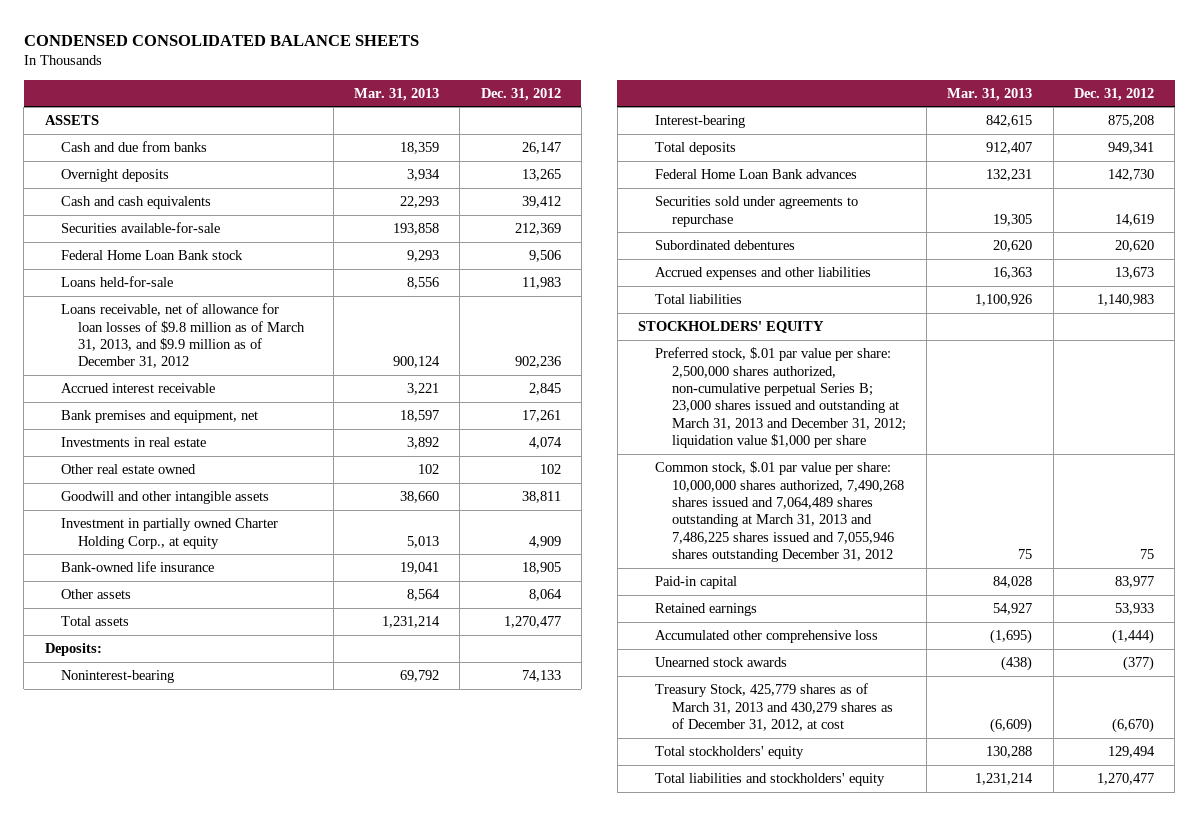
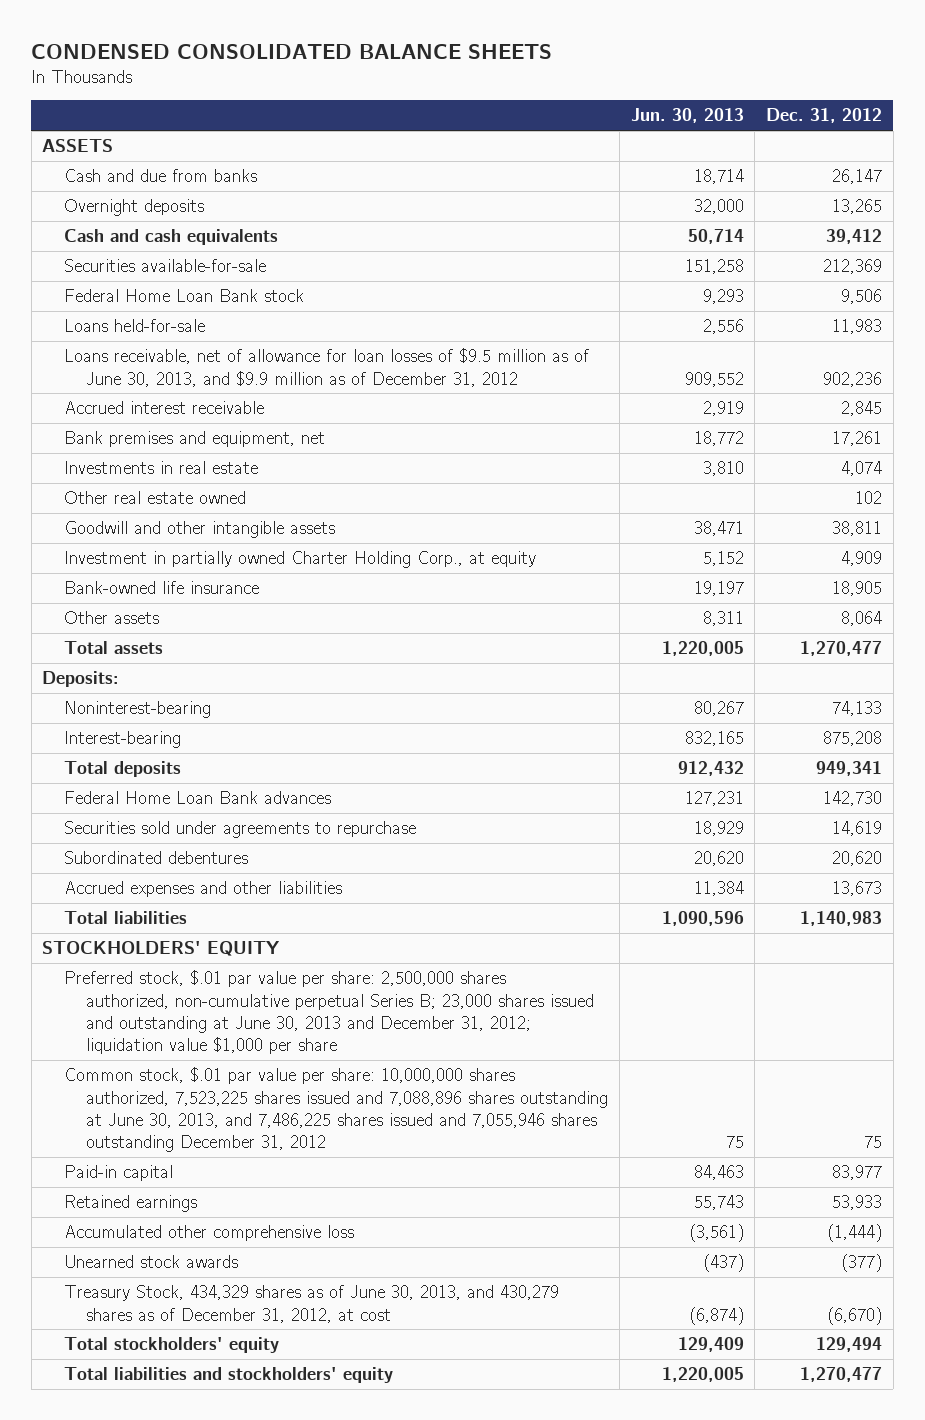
[353,87,439,101] Mar. 31, 2013 -> none
none -> [630,108,744,124] Jun. 30, 2013
[61,303,306,369] Loans receivable, net of allowance for loan losses of $9.8 million as of March 31, 2013, and $9.9 million as of December 31, 2012 -> [64,348,590,387] Loans receivable, net of allowance for loan losses of $9.5 million as of June 30, 2013, and $9.9 million as of December 31, 2012
[654,347,906,449] Preferred stock, $.01 par value per share: 2,500,000 shares authorized, non-cumulative perpetual Series B; 23,000 shares issued and outstanding at March 31, 2013 and December 31, 2012; liquidation value $1,000 per share -> [64,970,595,1055] Preferred stock, $.01 par value per share: 2,500,000 shares authorized, non-cumulative perpetual Series B; 23,000 shares issued and outstanding at June 30, 2013 and December 31, 2012; liquidation value $1,000 per share
[654,461,904,563] Common stock, $.01 par value per share: 10,000,000 shares authorized, 7,490,268 shares issued and 7,064,489 shares outstanding at March 31, 2013 and 7,486,225 shares issued and 7,055,946 shares outstanding December 31, 2012 -> [64,1067,609,1153] Common stock, $.01 par value per share: 10,000,000 shares authorized, 7,523,225 shares issued and 7,088,896 shares outstanding at June 30, 2013, and 7,486,225 shares issued and 7,055,946 shares outstanding December 31, 2012
[654,683,893,732] Treasury Stock, 425,779 shares as of March 31, 2013 and 430,279 shares as of December 31, 2012, at cost -> [64,1285,560,1323] Treasury Stock, 434,329 shares as of June 30, 2013, and 430,279 shares as of December 31, 2012, at cost

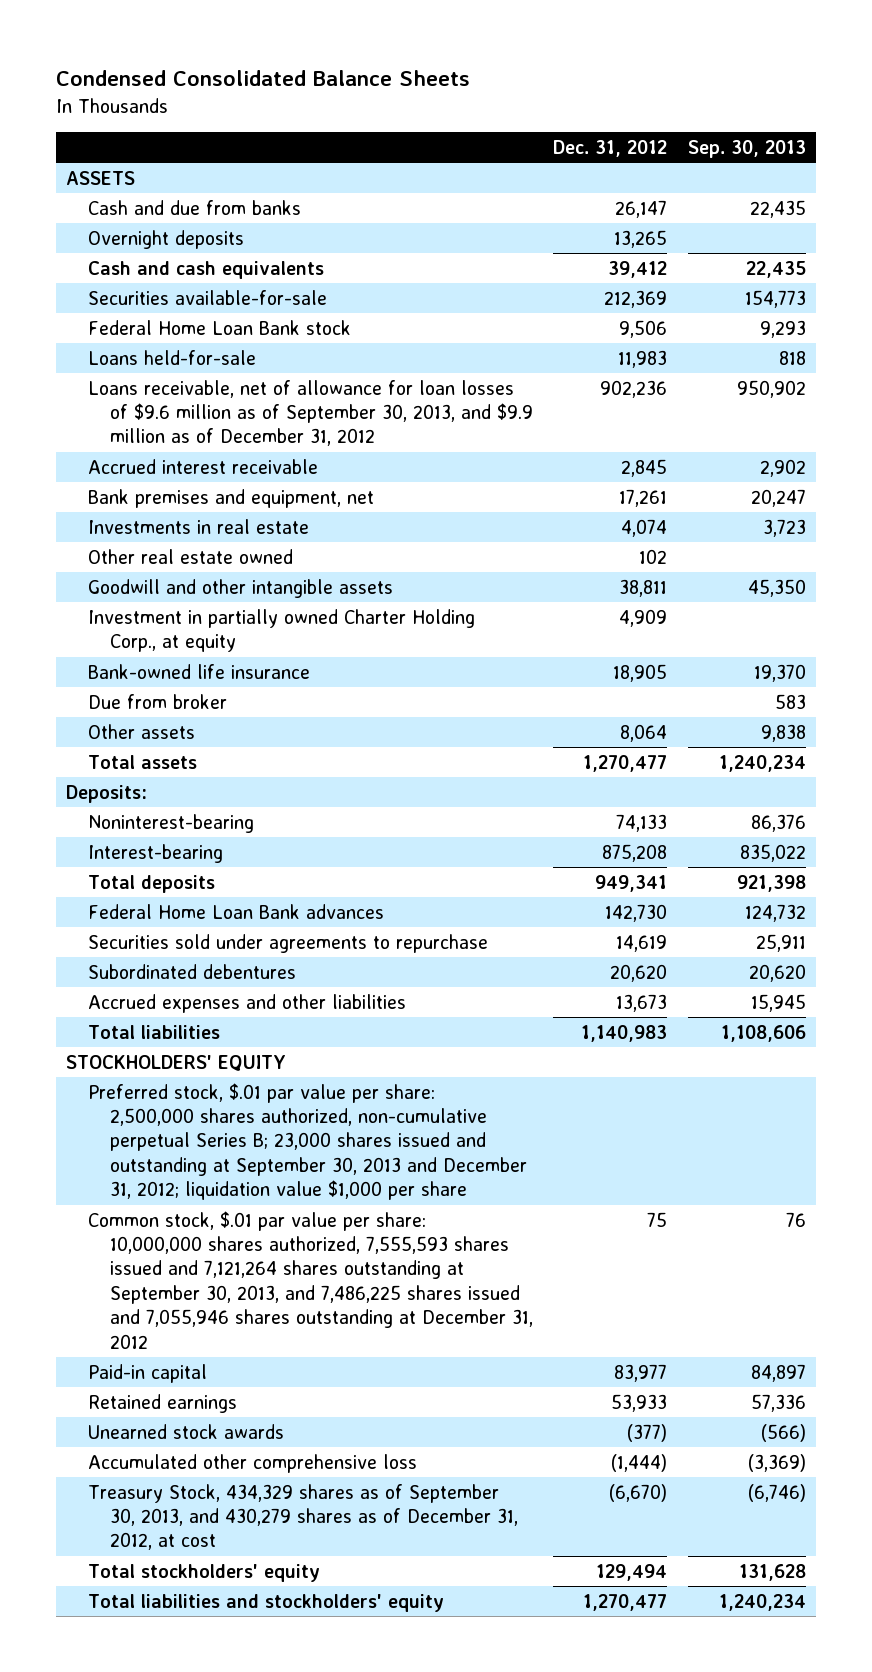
[31,43,553,59] CONDENSED CONSOLIDATED BALANCE SHEETS -> [56,70,471,87] Condensed Consolidated Balance Sheets
[630,108,744,124] Jun. 30, 2013 -> none
none -> [687,139,806,158] Sep. 30, 2013
[64,348,590,387] Loans receivable, net of allowance for loan losses of $9.5 million as of June 30, 2013, and $9.9 million as of December 31, 2012 -> [88,379,533,447] Loans receivable, net of allowance for loan losses of $9.6 million as of September 30, 2013, and $9.9 million as of December 31, 2012
none -> [88,693,228,709] Due from broker
[64,970,595,1055] Preferred stock, $.01 par value per share: 2,500,000 shares authorized, non-cumulative perpetual Series B; 23,000 shares issued and outstanding at June 30, 2013 and December 31, 2012; liquidation value $1,000 per share -> [88,1082,527,1201] Preferred stock, $.01 par value per share: 2,500,000 shares authorized, non-cumulative perpetual Series B; 23,000 shares issued and outstanding at September 30, 2013 and December 31, 2012; liquidation value $1,000 per share
[64,1067,609,1153] Common stock, $.01 par value per share: 10,000,000 shares authorized, 7,523,225 shares issued and 7,088,896 shares outstanding at June 30, 2013, and 7,486,225 shares issued and 7,055,946 shares outstanding December 31, 2012 -> [88,1210,533,1349] Common stock, $.01 par value per share: 10,000,000 shares authorized, 7,555,593 shares issued and 7,121,264 shares outstanding at September 30, 2013, and 7,486,225 shares issued and 7,055,946 shares outstanding at December 31, 2012
[64,1225,355,1242] Accumulated other comprehensive loss -> [88,1453,418,1473] Accumulated other comprehensive loss
[64,1285,560,1323] Treasury Stock, 434,329 shares as of June 30, 2013, and 430,279 shares as of December 31, 2012, at cost -> [88,1483,518,1551] Treasury Stock, 434,329 shares as of September 30, 2013, and 430,279 shares as of December 31, 2012, at cost

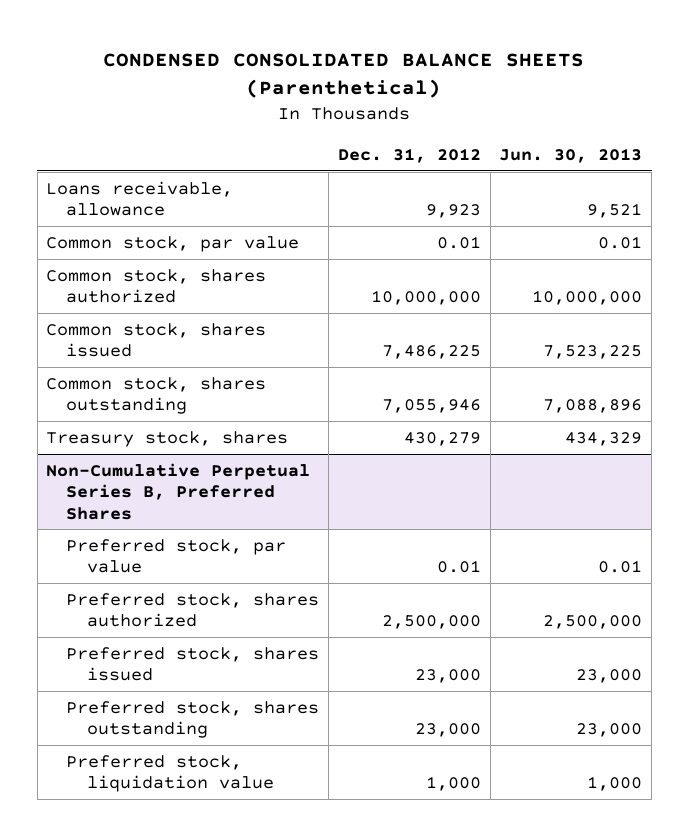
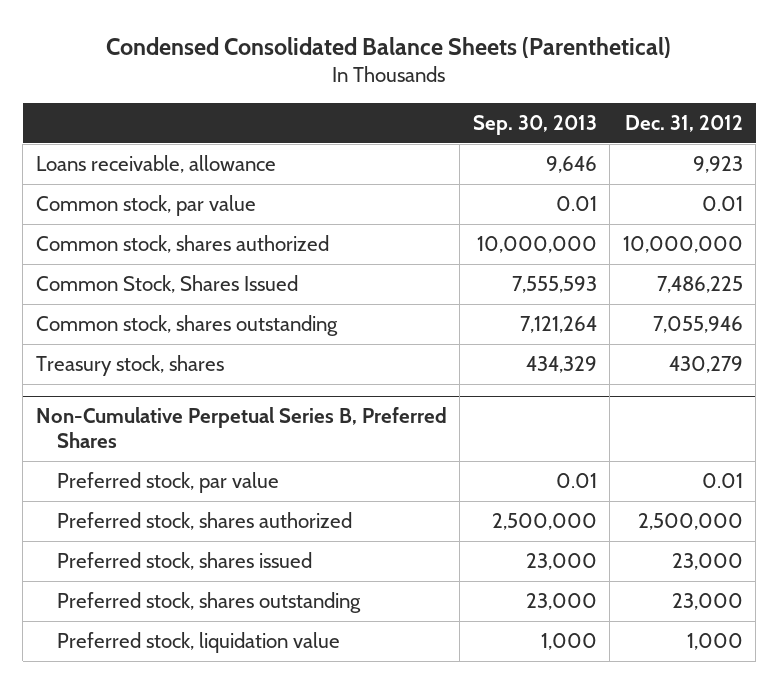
[103,52,585,99] CONDENSED CONSOLIDATED BALANCE SHEETS (Parenthetical) -> [106,36,672,58] Condensed Consolidated Balance Sheets (Parenthetical)
[499,147,643,163] Jun. 30, 2013 -> none
none -> [472,115,597,136] Sep. 30, 2013
[46,322,267,358] Common stock, shares issued -> [35,275,298,294] Common Stock, Shares Issued

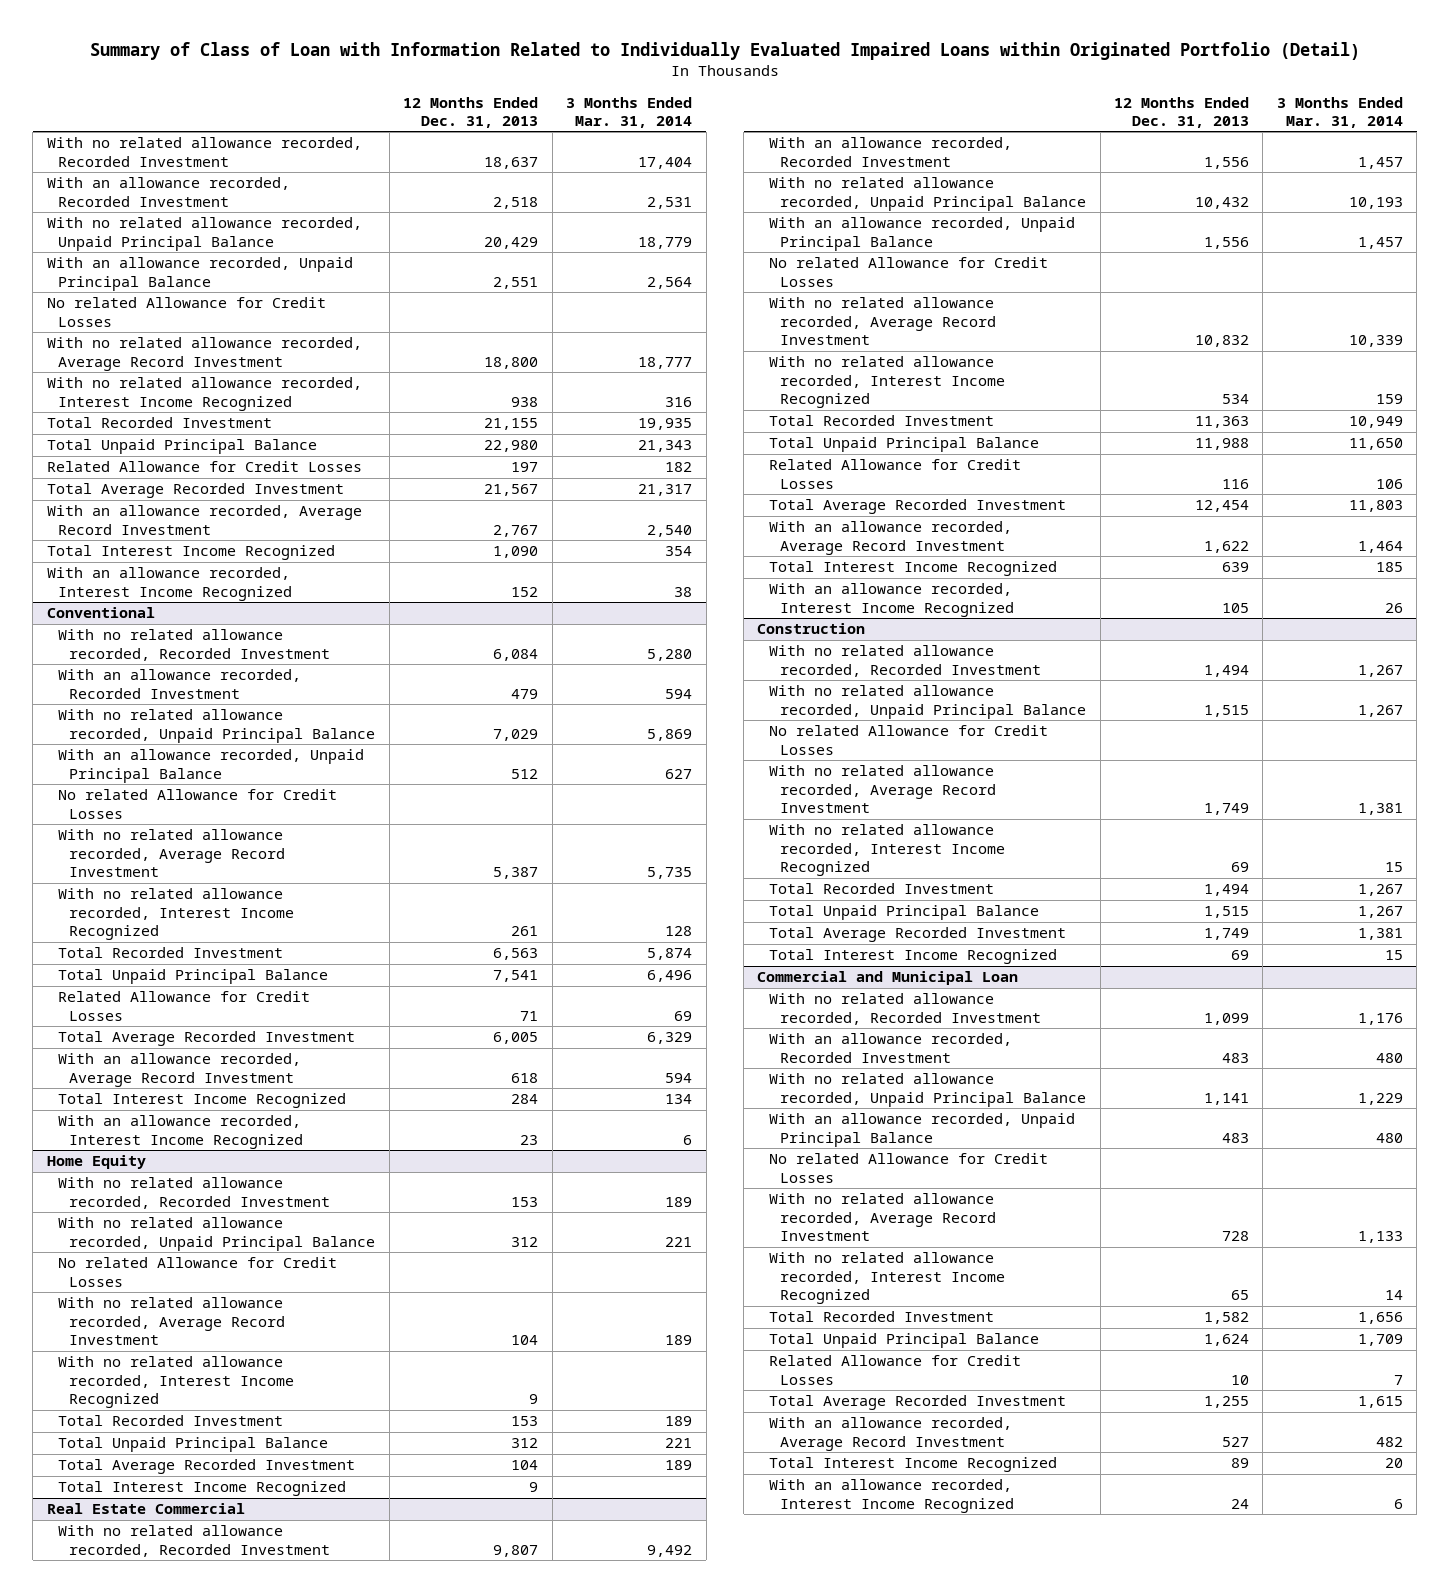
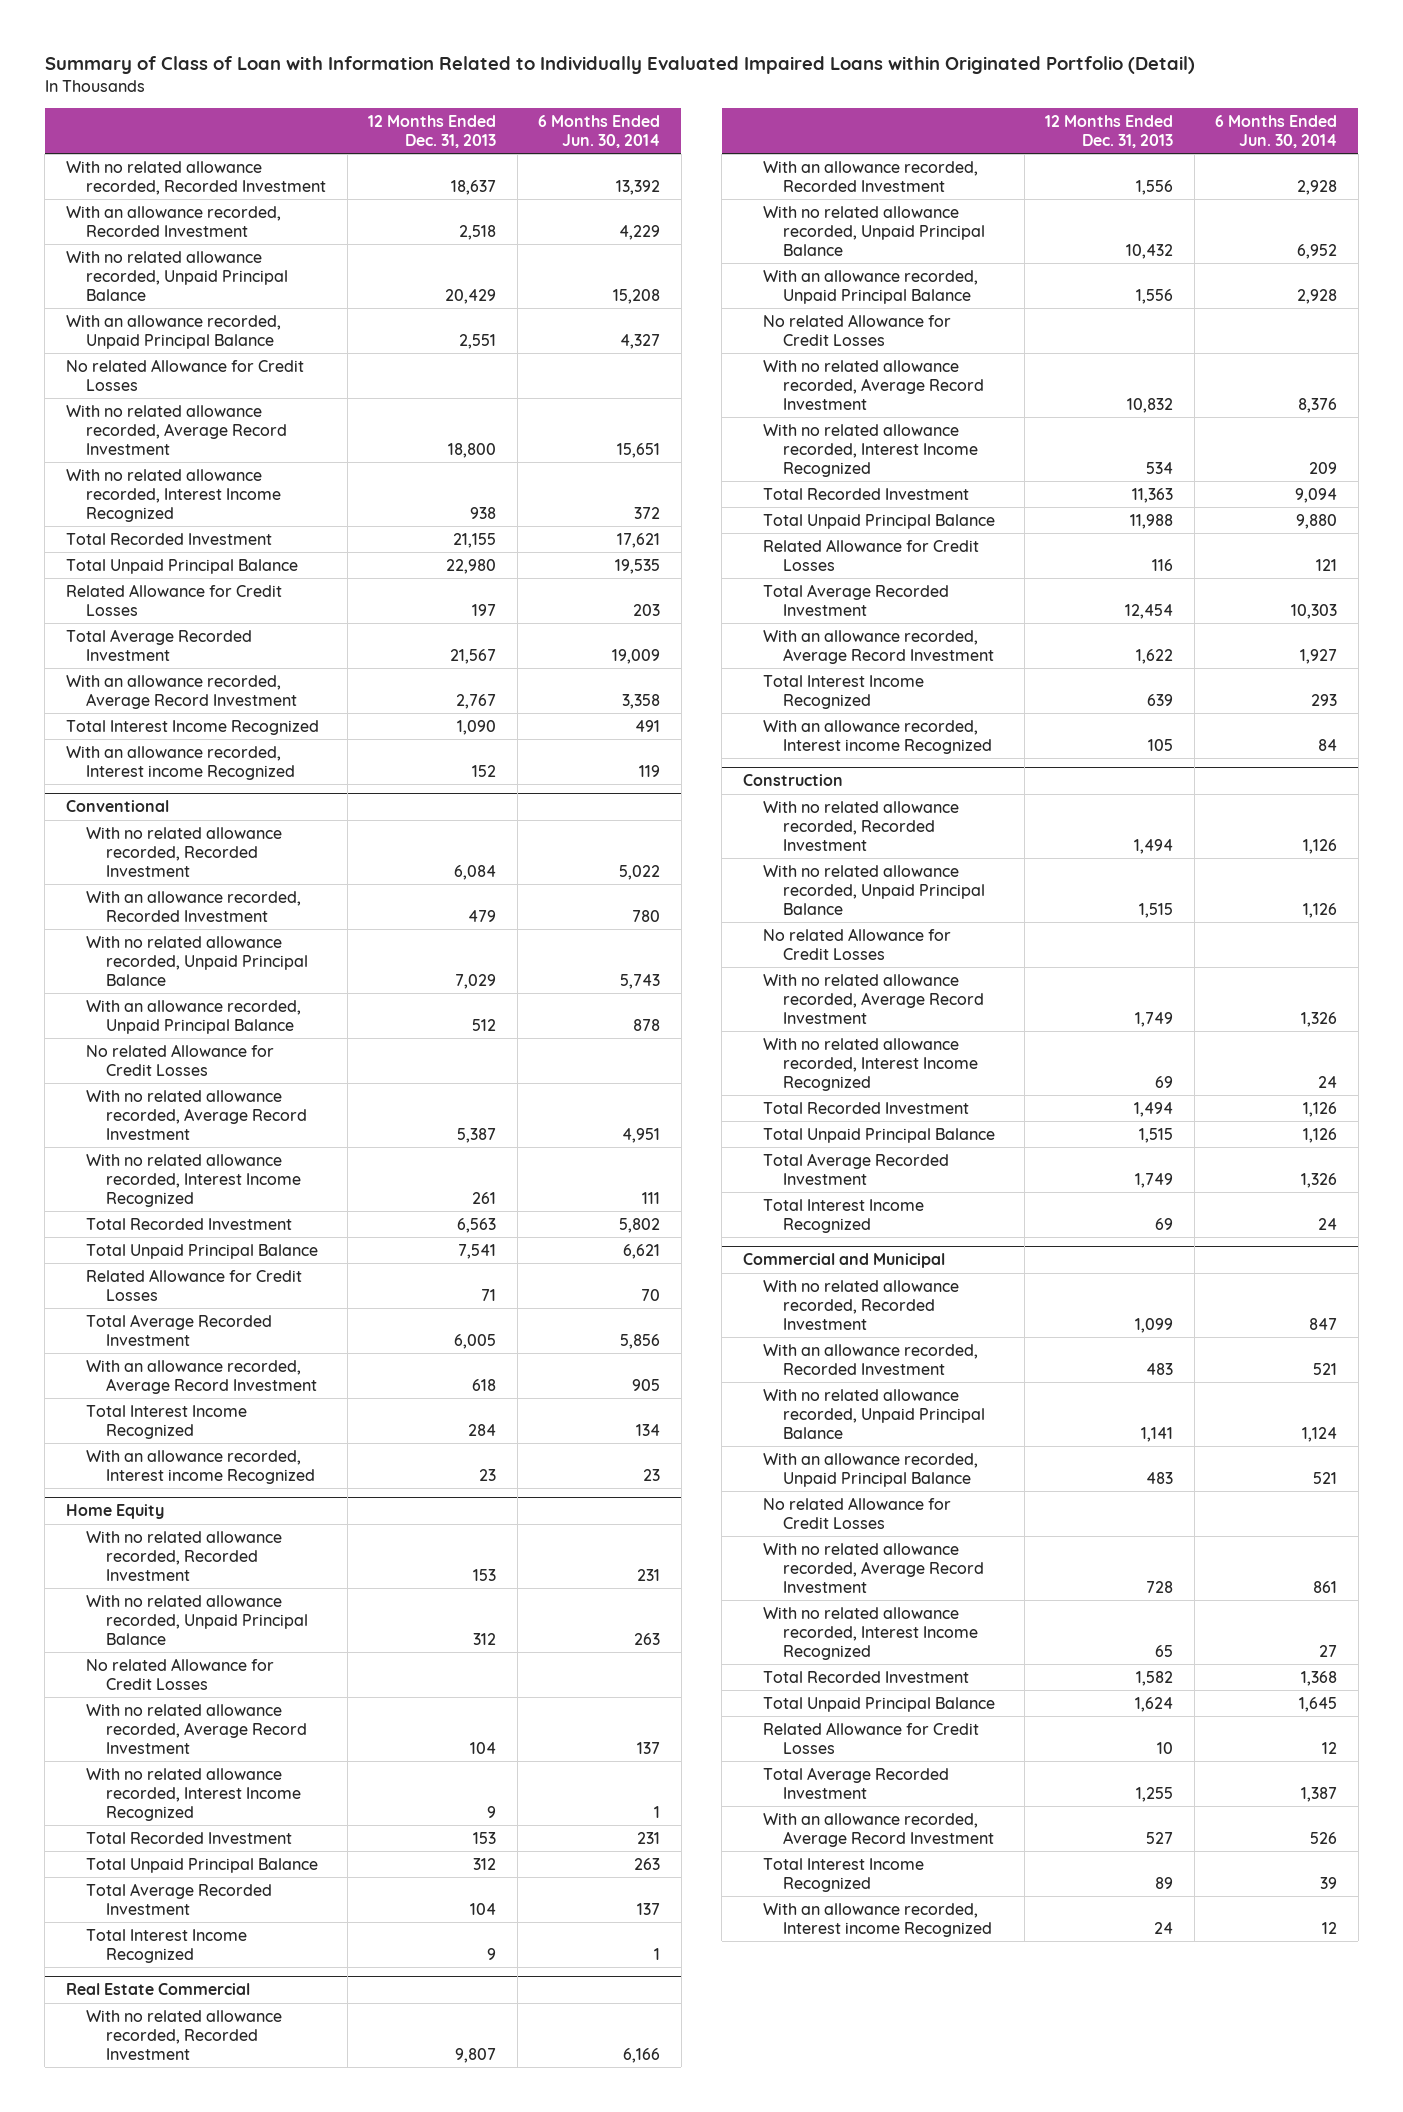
[566,96,693,128] 3 Months Ended Mar. 31, 2014 -> none
none -> [538,115,661,148] 6 Months Ended Jun. 30, 2014
[46,567,293,601] With an allowance recorded, Interest Income Recognized -> [65,745,295,780] With an allowance recorded, Interest income Recognized
[58,1115,304,1149] With an allowance recorded, Interest Income Recognized -> [85,1449,316,1484] With an allowance recorded, Interest income Recognized
[768,583,1015,617] With an allowance recorded, Interest Income Recognized -> [763,719,993,754] With an allowance recorded, Interest income Recognized
[757,971,1019,986] Commercial and Municipal Loan -> [742,1253,945,1269] Commercial and Municipal
[768,1479,1015,1513] With an allowance recorded, Interest Income Recognized -> [763,1902,993,1937] With an allowance recorded, Interest income Recognized

